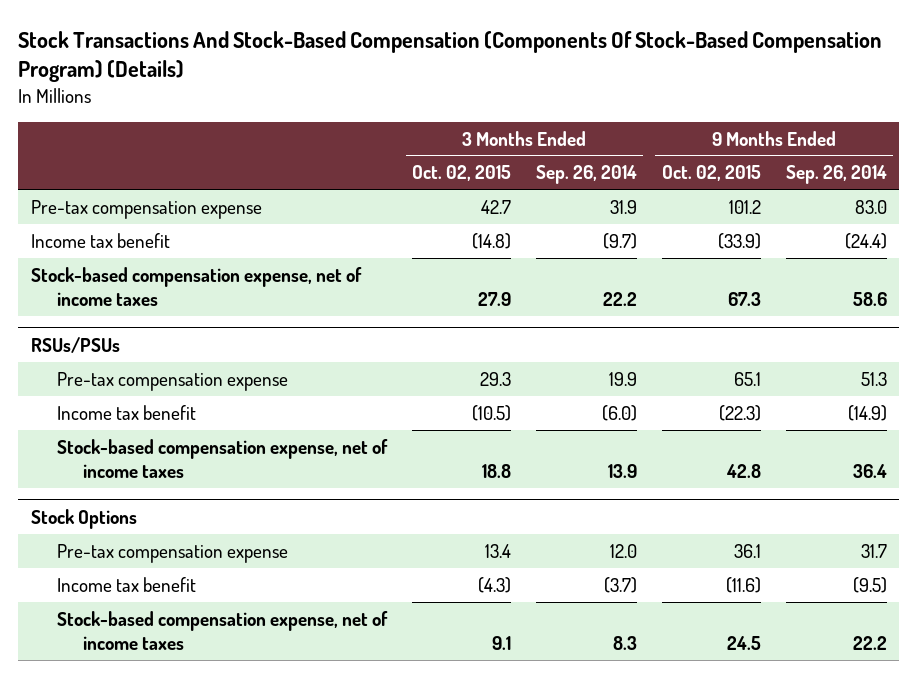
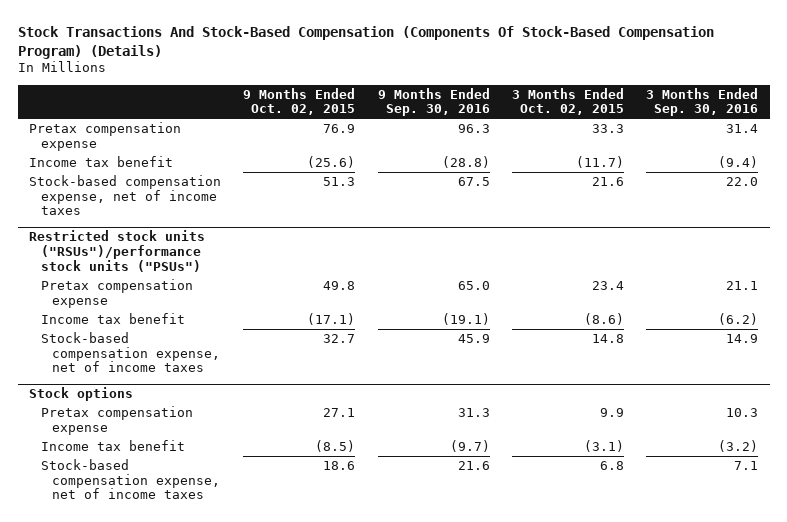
[535,165,637,185] Sep. 26, 2014 -> none
[785,165,887,185] Sep. 26, 2014 -> none
none -> [377,87,490,117] 9 Months Ended Sep. 30, 2016
none -> [646,87,759,117] 3 Months Ended Sep. 30, 2016
[30,199,262,219] Pre-tax compensation expense -> [28,121,181,151] Pretax compensation expense
[480,199,511,214] 42.7 -> [591,123,624,133] 33.3
[728,199,761,214] 101.2 -> [323,123,356,133] 76.9
[471,232,511,249] (14.8) -> [575,155,624,168] (11.7)
[717,232,761,249] (33.9) -> [307,155,356,168] (25.6)
[477,291,511,306] 27.9 -> [591,176,624,186] 21.6
[727,291,761,306] 67.3 -> [323,176,356,186] 51.3
[30,336,120,353] RSUs/PSUs -> [28,230,205,272] Restricted stock units ("RSUs")/performance stock units ("PSUs")
[56,371,288,391] Pre-tax compensation expense -> [40,278,193,308] Pretax compensation expense
[479,371,511,386] 29.3 -> [591,280,624,290] 23.4
[733,371,761,386] 65.1 -> [323,280,356,290] 49.8
[471,404,511,421] (10.5) -> [583,312,624,325] (8.6)
[718,404,761,421] (22.3) -> [307,312,356,325] (17.1)
[481,463,511,478] 18.8 -> [591,333,624,343] 14.8
[725,463,761,478] 42.8 -> [323,333,356,343] 32.7
[30,508,137,529] Stock Options -> [28,387,133,402] Stock options
[56,543,288,563] Pre-tax compensation expense -> [40,405,193,435] Pretax compensation expense
[484,543,511,558] 13.4 -> [599,407,624,417] 9.9
[733,543,761,558] 36.1 -> [323,407,356,417] 27.1
[477,576,511,593] (4.3) -> [583,439,624,452] (3.1)
[725,576,761,593] (11.6) -> [315,439,356,452] (8.5)
[491,635,511,650] 9.1 -> [599,460,624,470] 6.8
[726,635,761,650] 24.5 -> [323,460,356,470] 18.6

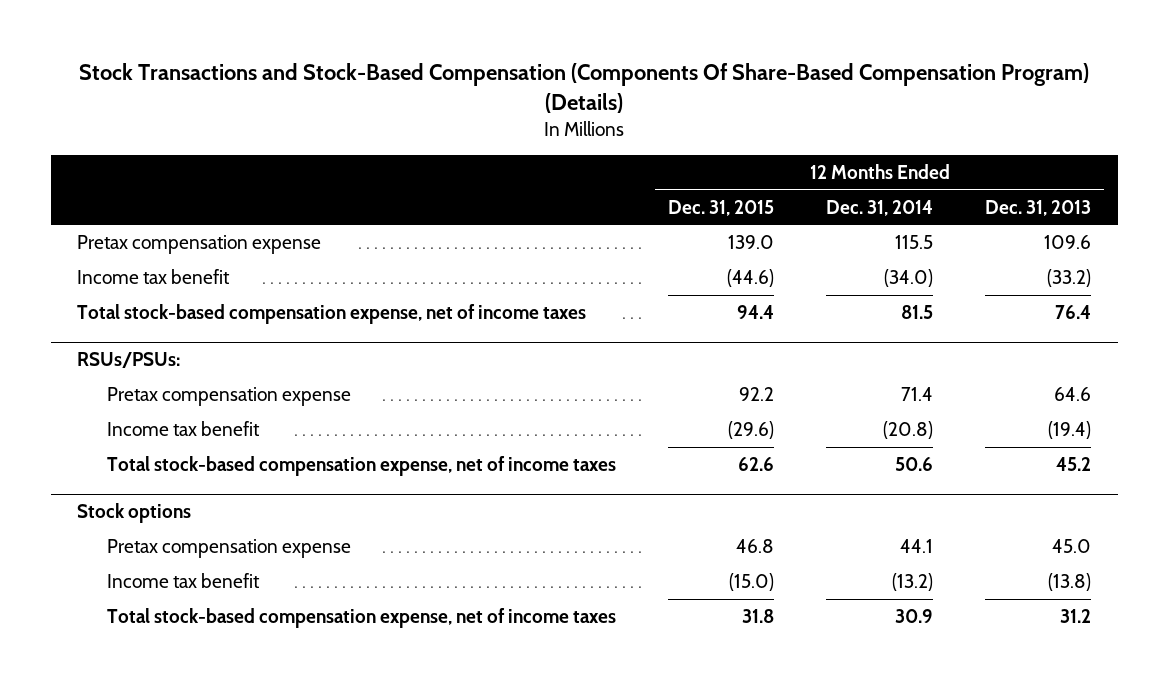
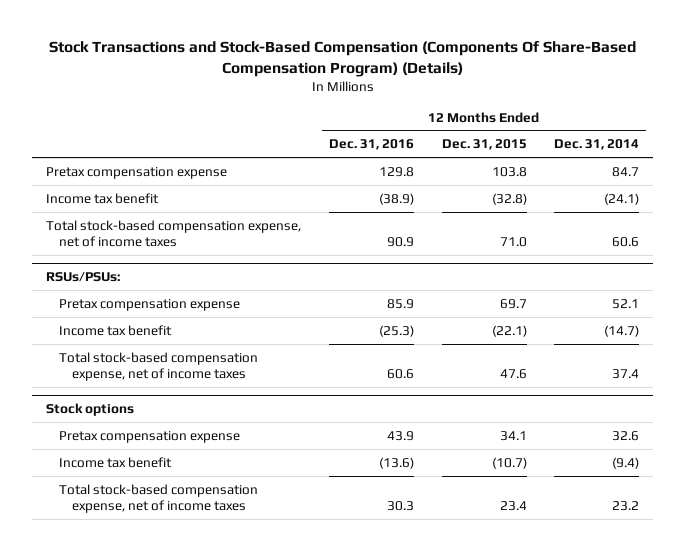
[985,199,1092,216] Dec. 31, 2013 -> none
none -> [328,139,414,151] Dec. 31, 2016
[727,235,774,250] 139.0 -> [491,166,527,177] 103.8
[895,235,934,250] 115.5 -> [612,166,640,177] 84.7
[726,269,774,288] (44.6) -> [491,192,527,205] (32.8)
[884,269,934,288] (34.0) -> [604,192,640,205] (24.1)
[736,305,774,320] 94.4 -> [499,237,527,248] 71.0
[901,305,934,320] 81.5 -> [612,237,640,248] 60.6
[738,387,774,402] 92.2 -> [499,298,527,309] 69.7
[901,387,934,402] 71.4 -> [612,298,640,309] 52.1
[727,421,774,440] (29.6) -> [491,324,527,337] (22.1)
[883,421,934,440] (20.8) -> [604,324,640,337] (14.7)
[737,457,774,472] 62.6 -> [499,369,527,380] 47.6
[895,457,934,472] 50.6 -> [612,369,640,380] 37.4
[735,539,774,554] 46.8 -> [499,430,527,441] 34.1
[900,539,934,554] 44.1 -> [612,430,640,441] 32.6
[728,573,774,592] (15.0) -> [491,456,527,469] (10.7)
[892,573,934,592] (13.2) -> [612,456,640,469] (9.4)
[741,609,774,624] 31.8 -> [499,501,527,512] 23.4
[895,609,934,624] 30.9 -> [612,501,640,512] 23.2

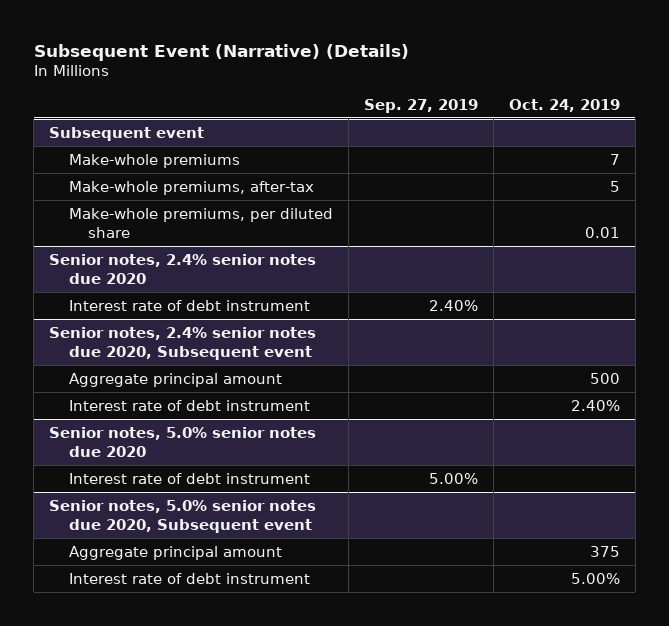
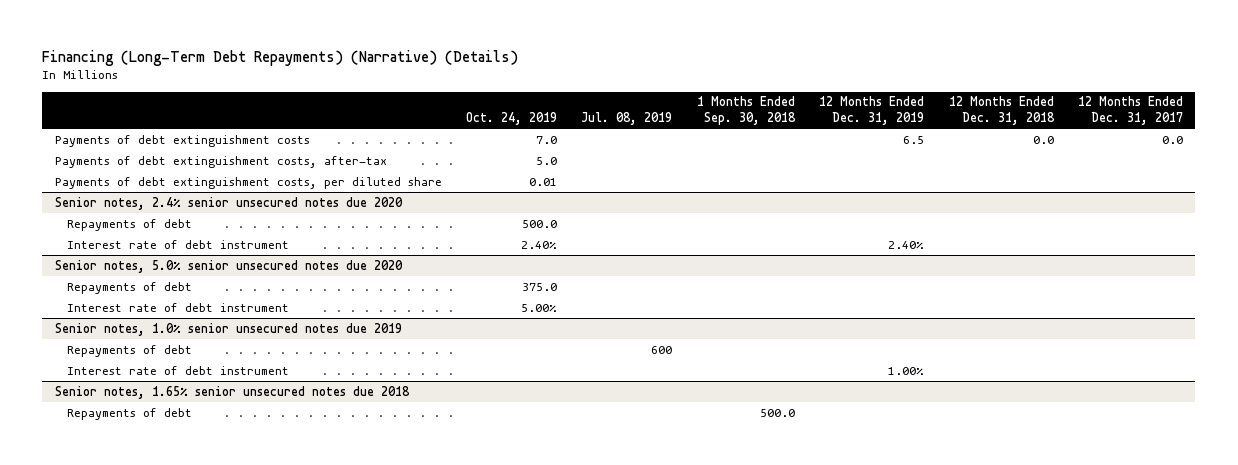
[33,43,409,61] Subsequent Event (Narrative) (Details) -> [42,50,519,67] Financing (Long-Term Debt Repayments) (Narrative) (Details)
[363,98,478,113] Sep. 27, 2019 -> none
none -> [581,112,673,126] Jul. 08, 2019
none -> [696,96,796,126] 1 Months Ended Sep. 30, 2018
none -> [819,96,925,126] 12 Months Ended Dec. 31, 2019
none -> [948,96,1055,126] 12 Months Ended Dec. 31, 2018
none -> [1077,96,1183,126] 12 Months Ended Dec. 31, 2017
[49,126,205,141] Subsequent event -> none
[68,153,240,168] Make-whole premiums -> none
[68,299,310,311] Interest rate of debt instrument -> none
[49,326,317,360] Senior notes, 2.4% senior notes due 2020, Subsequent event -> none
[68,372,282,387] Aggregate principal amount -> none
none -> [54,134,310,147] Payments of debt extinguishment costs
[68,180,314,195] Make-whole premiums, after-tax -> [54,155,387,168] Payments of debt extinguishment costs, after-tax
[609,180,620,192] 5 -> [536,156,558,165] 5.0
[68,207,333,238] Make-whole premiums, per diluted share -> [54,176,442,189] Payments of debt extinguishment costs, per diluted share
[49,253,317,284] Senior notes, 2.4% senior notes due 2020 -> [54,196,403,210] Senior notes, 2.4% senior unsecured notes due 2020
none -> [67,218,193,231] Repayments of debt
[68,472,310,484] Interest rate of debt instrument -> none
[49,499,317,533] Senior notes, 5.0% senior notes due 2020, Subsequent event -> none
[68,545,282,560] Aggregate principal amount -> none
[49,426,317,457] Senior notes, 5.0% senior notes due 2020 -> [54,259,403,273] Senior notes, 5.0% senior unsecured notes due 2020
none -> [67,281,193,294] Repayments of debt
none -> [54,322,402,336] Senior notes, 1.0% senior unsecured notes due 2019
none -> [67,344,193,357] Repayments of debt
none -> [67,365,290,375] Interest rate of debt instrument
none -> [54,385,410,399] Senior notes, 1.65% senior unsecured notes due 2018
none -> [67,407,193,420] Repayments of debt

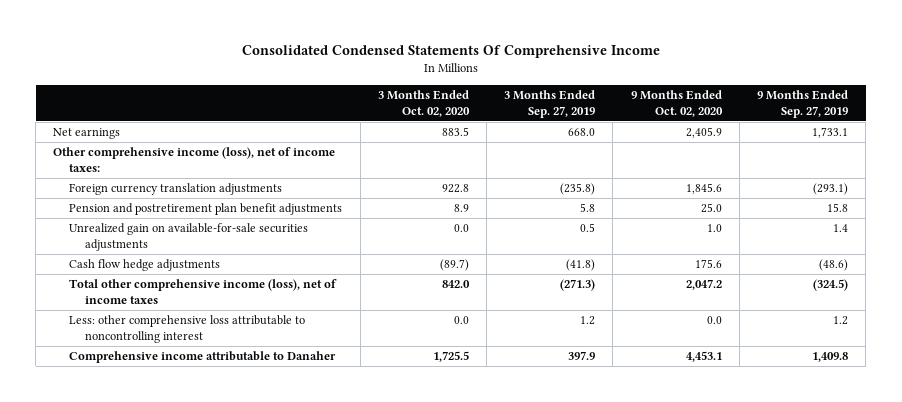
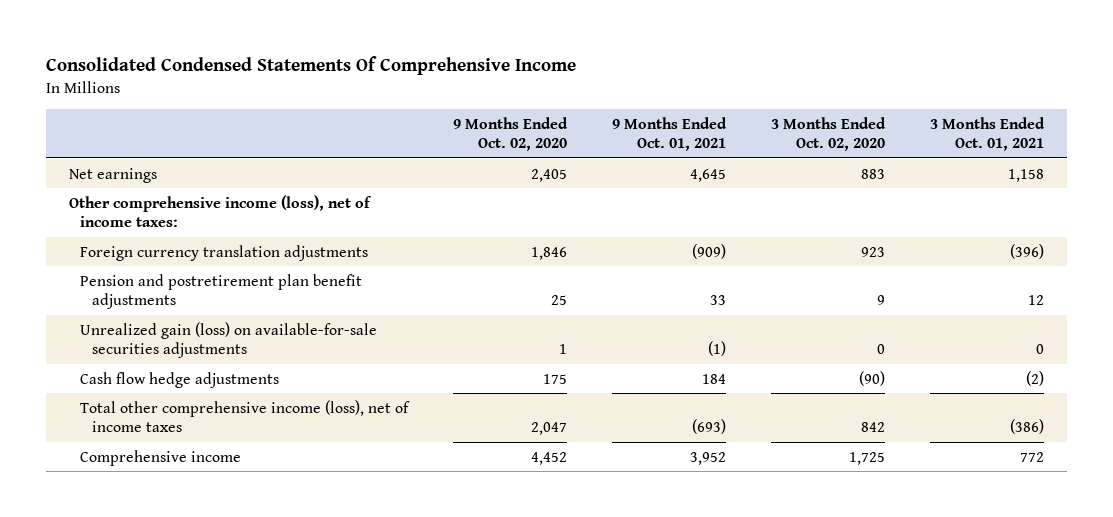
[504,90,596,118] 3 Months Ended Sep. 27, 2019 -> none
[757,90,849,118] 9 Months Ended Sep. 27, 2019 -> none
none -> [612,116,728,151] 9 Months Ended Oct. 01, 2021
none -> [930,116,1046,151] 3 Months Ended Oct. 01, 2021
[441,127,469,137] 883.5 -> [861,168,886,179] 883
[685,127,722,139] 2,405.9 -> [531,168,568,182] 2,405
[69,315,306,344] Less: other comprehensive loss attributable to noncontrolling interest -> none
[441,184,469,194] 922.8 -> [861,246,886,257] 923
[685,183,722,195] 1,845.6 -> [531,246,568,260] 1,846
[453,204,469,213] 8.9 -> [877,294,886,305] 9
[700,203,722,214] 25.0 -> [551,294,568,305] 25
[69,223,309,252] Unrealized gain on available-for-sale securities adjustments -> [80,321,378,358] Unrealized gain (loss) on available-for-sale securities adjustments
[453,224,469,233] 0.0 -> [877,343,886,354] 0
[706,224,722,233] 1.0 -> [559,343,568,354] 1
[439,259,469,272] (89.7) -> [859,370,886,386] (90)
[694,259,722,269] 175.6 -> [543,373,568,384] 175
[441,280,470,289] 842.0 -> [861,421,886,432] 842
[685,279,722,291] 2,047.2 -> [531,421,568,435] 2,047
[69,351,337,364] Comprehensive income attributable to Danaher -> [80,449,242,466] Comprehensive income
[432,351,469,363] 1,725.5 -> [849,451,886,465] 1,725
[685,351,722,363] 4,453.1 -> [531,451,568,465] 4,452

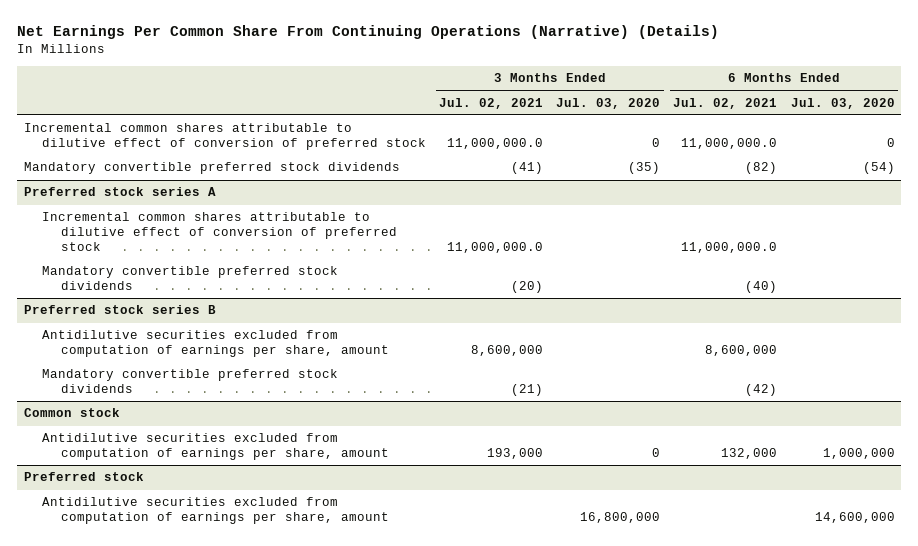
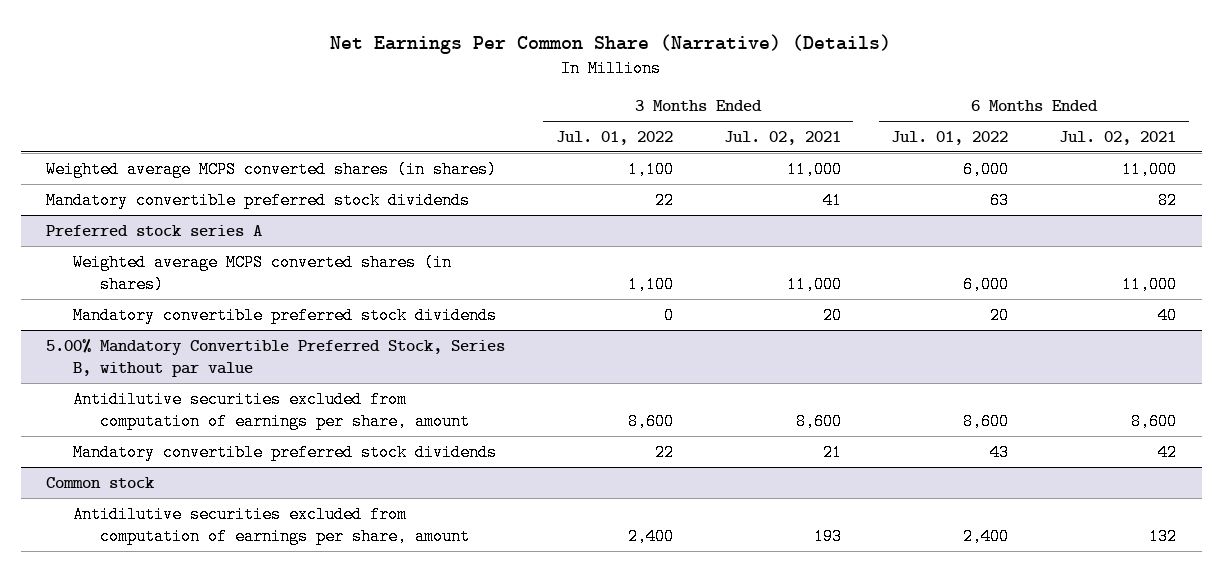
[17,25,720,40] Net Earnings Per Common Share From Continuing Operations (Narrative) (Details) -> [330,33,892,54] Net Earnings Per Common Share (Narrative) (Details)
[556,97,661,109] Jul. 03, 2020 -> none
[790,97,895,109] Jul. 03, 2020 -> none
none -> [555,130,673,145] Jul. 01, 2022
none -> [891,130,1009,145] Jul. 01, 2022
[23,123,427,151] Incremental common shares attributable to dilutive effect of conversion of preferred stock -> none
none -> [46,160,498,178] Weighted average MCPS converted shares (in shares)
[511,162,544,175] (41) -> [822,191,842,209] 41
[745,162,778,175] (82) -> [1158,191,1178,209] 82
[42,212,397,252] Incremental common shares attributable to dilutive effect of conversion of preferred stock -> none
none -> [72,253,452,293] Weighted average MCPS converted shares (in shares)
[511,281,544,294] (20) -> [822,306,842,324] 20
[745,281,778,294] (40) -> [1158,306,1178,324] 40
[23,305,216,315] Preferred stock series B -> [46,338,506,377] 5.00% Mandatory Convertible Preferred Stock, Series B, without par value
[471,345,544,357] 8,600,000 -> [795,412,842,430] 8,600
[705,345,778,357] 8,600,000 -> [1131,412,1178,430] 8,600
[511,384,544,397] (21) -> [822,443,842,461] 21
[745,384,778,397] (42) -> [1158,443,1178,461] 42
[23,472,144,482] Preferred stock -> none
[42,497,389,525] Antidilutive securities excluded from computation of earnings per share, amount -> none
[487,448,544,460] 193,000 -> [813,527,842,545] 193
[721,448,778,460] 132,000 -> [1149,527,1178,545] 132

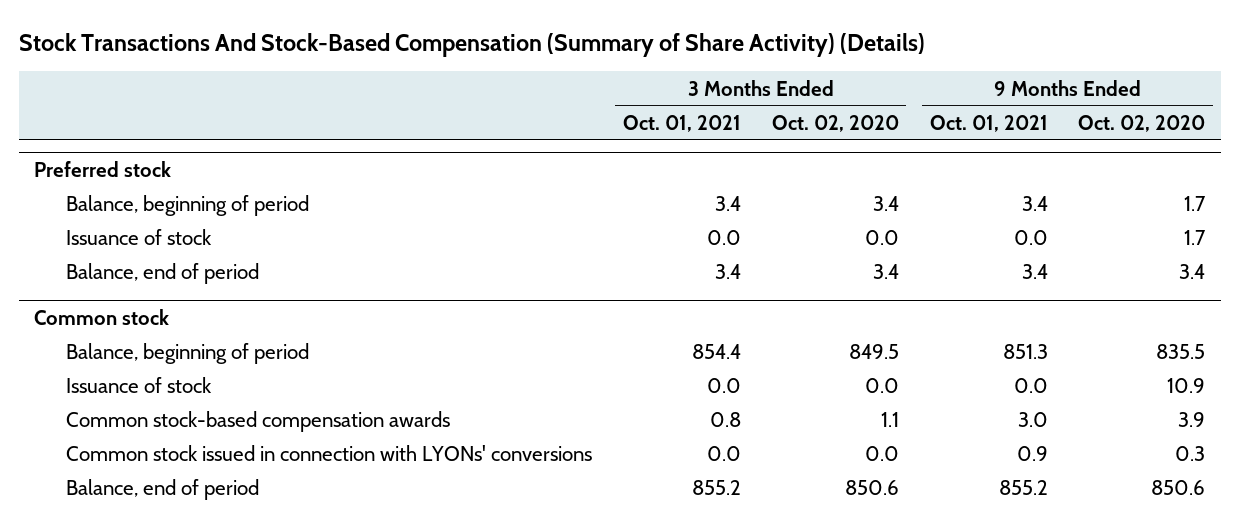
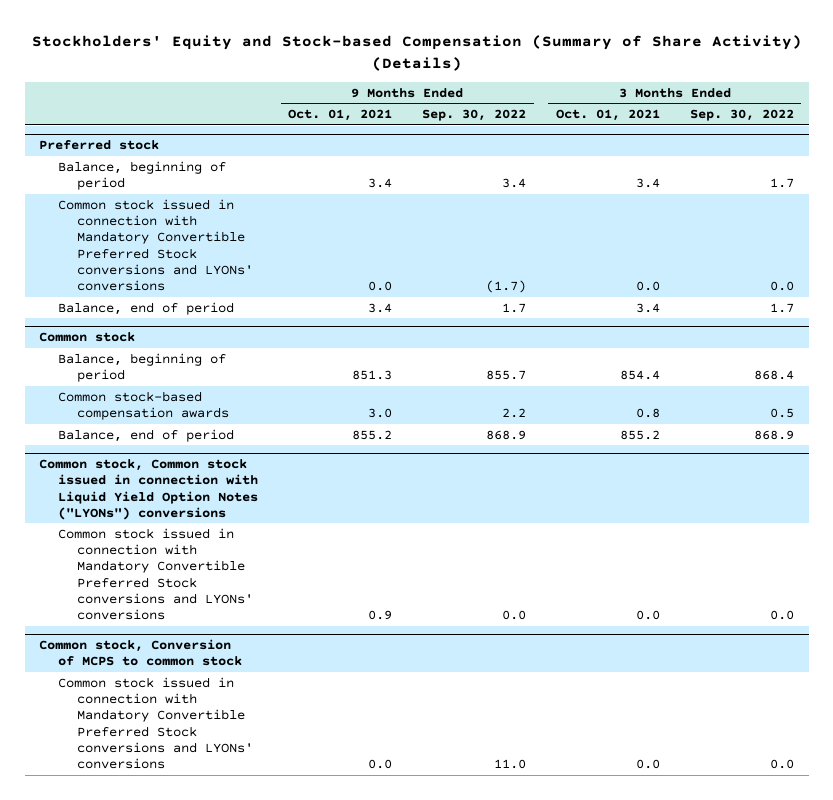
[18,32,925,57] Stock Transactions And Stock-Based Compensation (Summary of Share Activity) (Details) -> [31,35,802,72] Stockholders' Equity and Stock-based Compensation (Summary of Share Activity) (Details)
[771,114,899,132] Oct. 02, 2020 -> none
[1078,114,1206,132] Oct. 02, 2020 -> none
none -> [422,109,527,122] Sep. 30, 2022
none -> [689,109,794,122] Sep. 30, 2022
[65,229,212,246] Issuance of stock -> none
none -> [58,198,254,292] Common stock issued in connection with Mandatory Convertible Preferred Stock conversions and LYONs' conversions
[65,377,212,394] Issuance of stock -> none
[65,445,592,462] Common stock issued in connection with LYONs' conversions -> none
none -> [39,458,259,520] Common stock, Common stock issued in connection with Liquid Yield Option Notes ("LYONs") conversions
none -> [58,527,254,621] Common stock issued in connection with Mandatory Convertible Preferred Stock conversions and LYONs' conversions
none -> [39,638,243,667] Common stock, Conversion of MCPS to common stock
none -> [58,676,254,770] Common stock issued in connection with Mandatory Convertible Preferred Stock conversions and LYONs' conversions

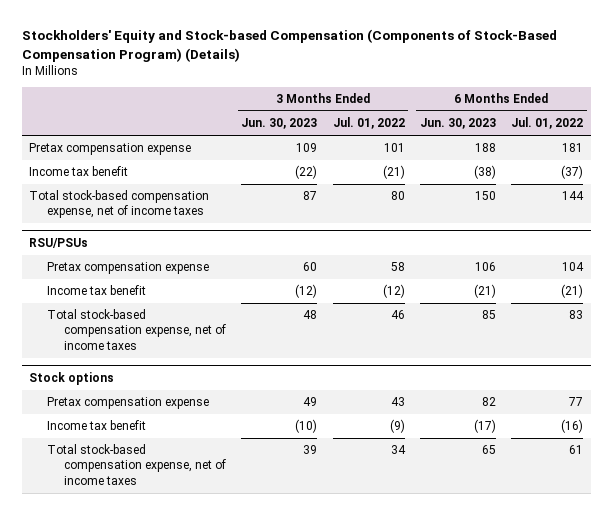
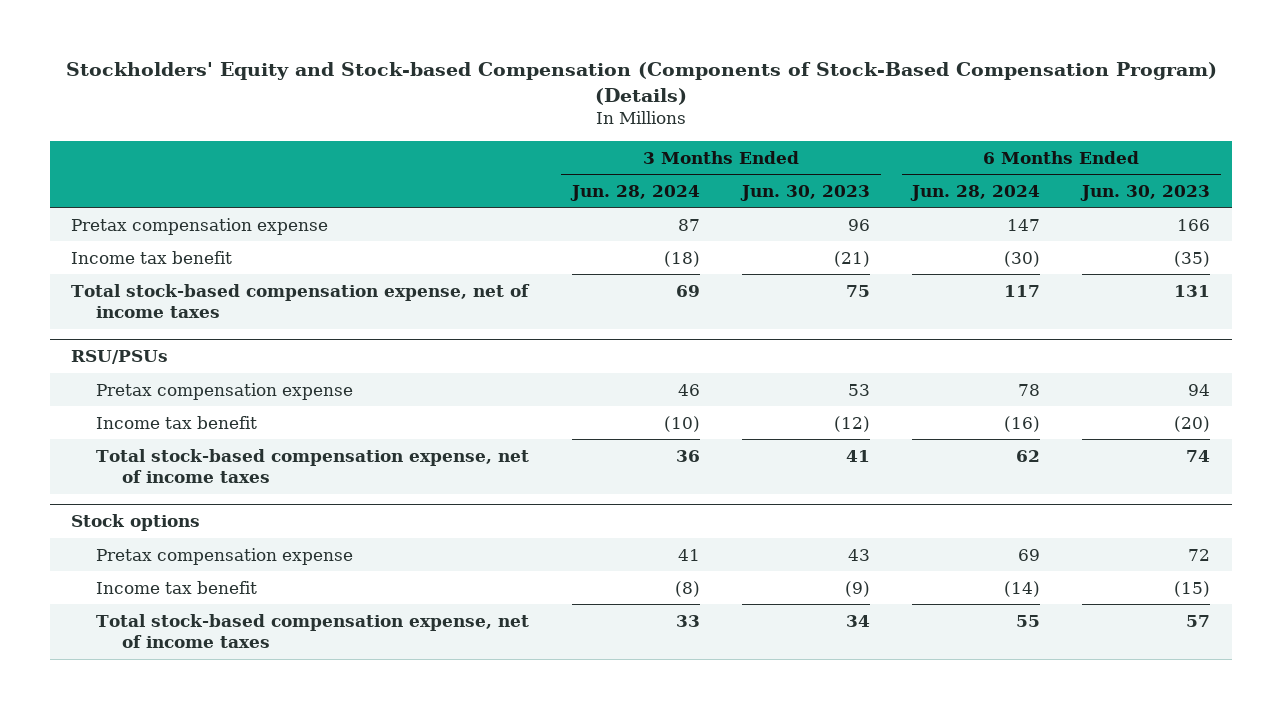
[332,117,405,130] Jul. 01, 2022 -> none
[510,117,583,130] Jul. 01, 2022 -> none
none -> [569,184,700,201] Jun. 28, 2024
none -> [910,184,1041,201] Jun. 28, 2024
[296,143,318,153] 109 -> [847,218,870,231] 96
[474,143,496,153] 188 -> [1177,218,1211,231] 166
[295,165,318,180] (22) -> [833,250,870,267] (21)
[473,165,496,180] (38) -> [1174,250,1211,267] (35)
[303,191,318,201] 87 -> [845,284,870,297] 75
[474,191,496,201] 150 -> [1174,284,1211,297] 131
[303,262,318,272] 60 -> [847,383,870,396] 53
[474,262,496,272] 106 -> [1188,383,1211,396] 94
[473,284,496,299] (21) -> [1174,415,1211,432] (20)
[303,310,318,320] 48 -> [845,449,870,462] 41
[481,310,496,320] 85 -> [1186,449,1211,462] 74
[303,397,318,407] 49 -> [847,548,870,561] 43
[481,397,496,407] 82 -> [1188,548,1211,561] 72
[295,419,318,434] (10) -> [844,580,870,597] (9)
[473,419,496,434] (17) -> [1174,580,1211,597] (15)
[303,445,318,455] 39 -> [845,614,870,627] 34
[481,445,496,455] 65 -> [1186,614,1211,627] 57

